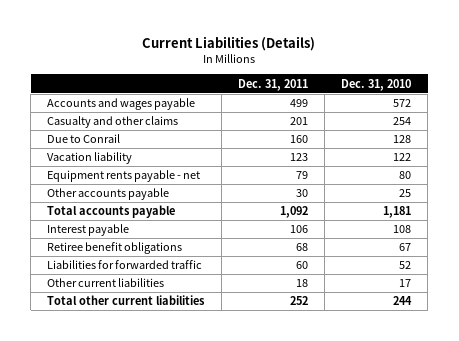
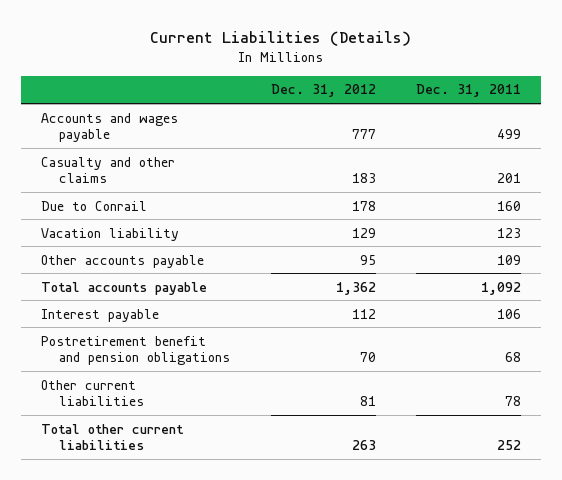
[341,78,412,91] Dec. 31, 2010 -> none
none -> [270,84,376,98] Dec. 31, 2012
[47,170,201,183] Equipment rents payable - net -> none
[295,189,308,198] 30 -> [497,254,522,265] 109
[47,260,203,270] Liabilities for forwarded traffic -> none
[47,242,183,255] Retiree benefit obligations -> [41,335,231,366] Postretirement benefit and pension obligations
[295,279,308,288] 18 -> [505,396,522,407] 78

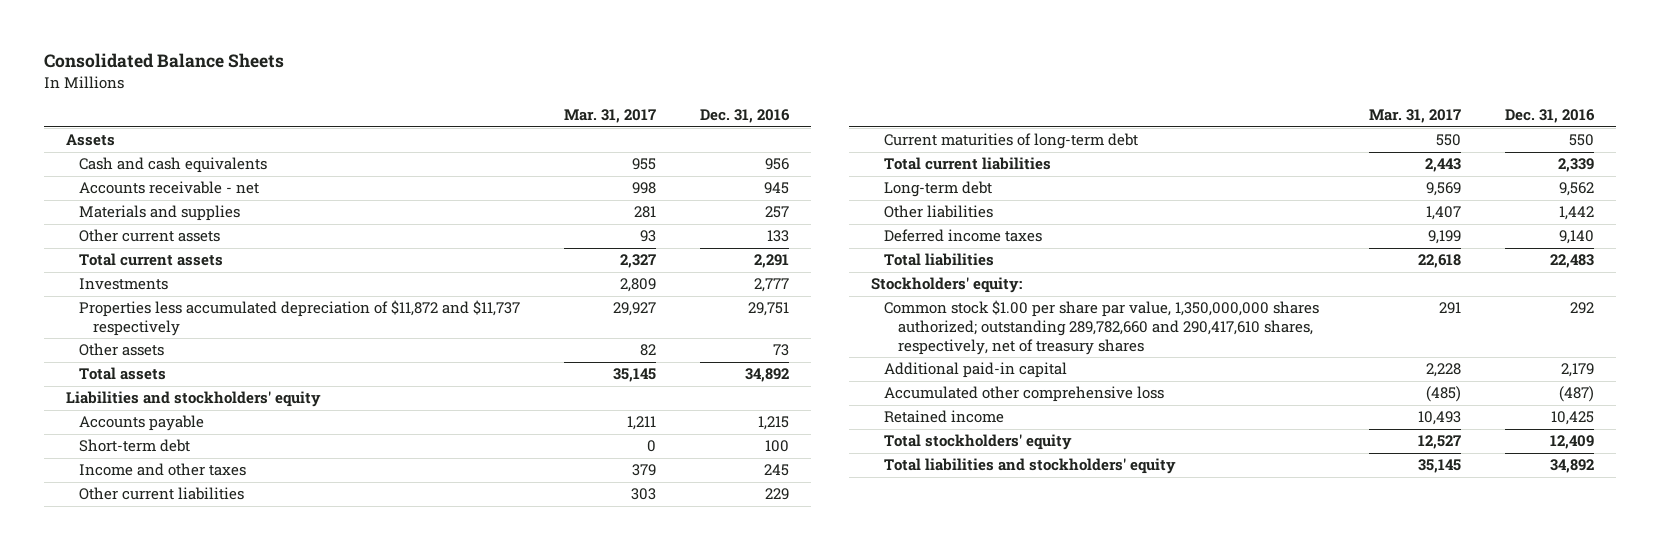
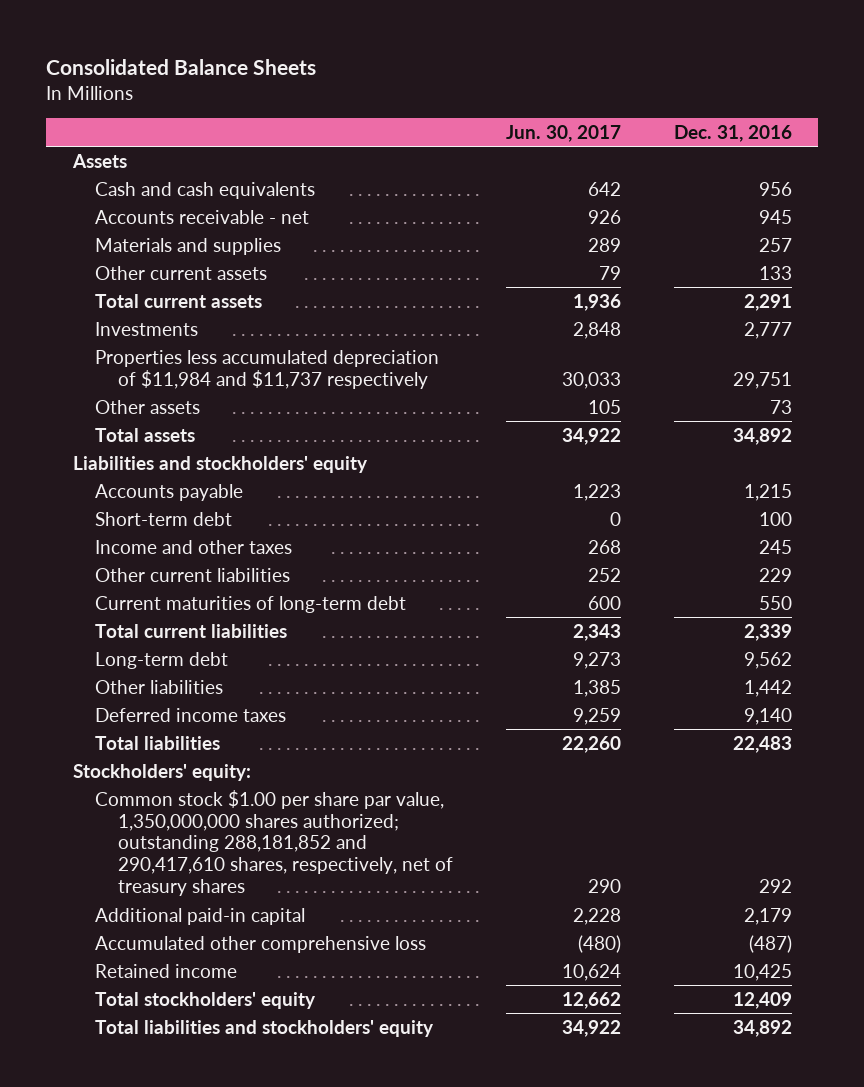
[564,109,657,124] Mar. 31, 2017 -> none
none -> [505,124,621,142] Jun. 30, 2017
[79,300,521,336] Properties less accumulated depreciation of $11,872 and $11,737 respectively -> [95,349,440,389] Properties less accumulated depreciation of $11,984 and $11,737 respectively
[884,300,1320,355] Common stock $1.00 per share par value, 1,350,000,000 shares authorized; outstanding 289,782,660 and 290,417,610 shares, respectively, net of treasury shares -> [95,789,453,897] Common stock $1.00 per share par value, 1,350,000,000 shares authorized; outstanding 288,181,852 and 290,417,610 shares, respectively, net of treasury shares

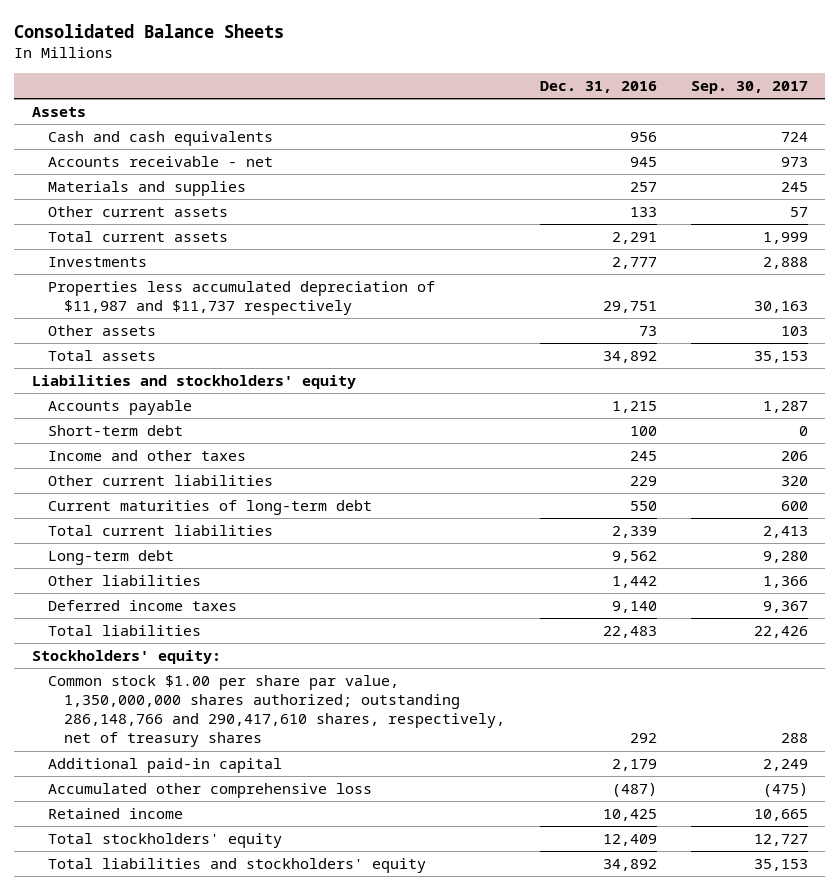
[505,124,621,142] Jun. 30, 2017 -> none
none -> [691,80,809,94] Sep. 30, 2017
[95,349,440,389] Properties less accumulated depreciation of $11,984 and $11,737 respectively -> [47,281,435,316] Properties less accumulated depreciation of $11,987 and $11,737 respectively
[95,789,453,897] Common stock $1.00 per share par value, 1,350,000,000 shares authorized; outstanding 288,181,852 and 290,417,610 shares, respectively, net of treasury shares -> [47,675,506,748] Common stock $1.00 per share par value, 1,350,000,000 shares authorized; outstanding 286,148,766 and 290,417,610 shares, respectively, net of treasury shares

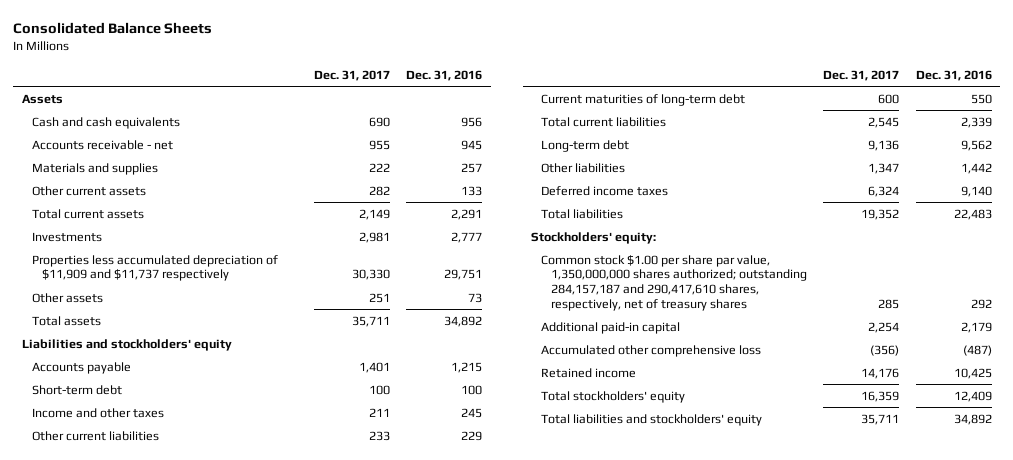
[691,80,809,94] Sep. 30, 2017 -> none
none -> [314,69,391,81] Dec. 31, 2017
[47,281,435,316] Properties less accumulated depreciation of $11,987 and $11,737 respectively -> [31,254,278,282] Properties less accumulated depreciation of $11,909 and $11,737 respectively
[47,675,506,748] Common stock $1.00 per share par value, 1,350,000,000 shares authorized; outstanding 286,148,766 and 290,417,610 shares, respectively, net of treasury shares -> [540,254,807,311] Common stock $1.00 per share par value, 1,350,000,000 shares authorized; outstanding 284,157,187 and 290,417,610 shares, respectively, net of treasury shares

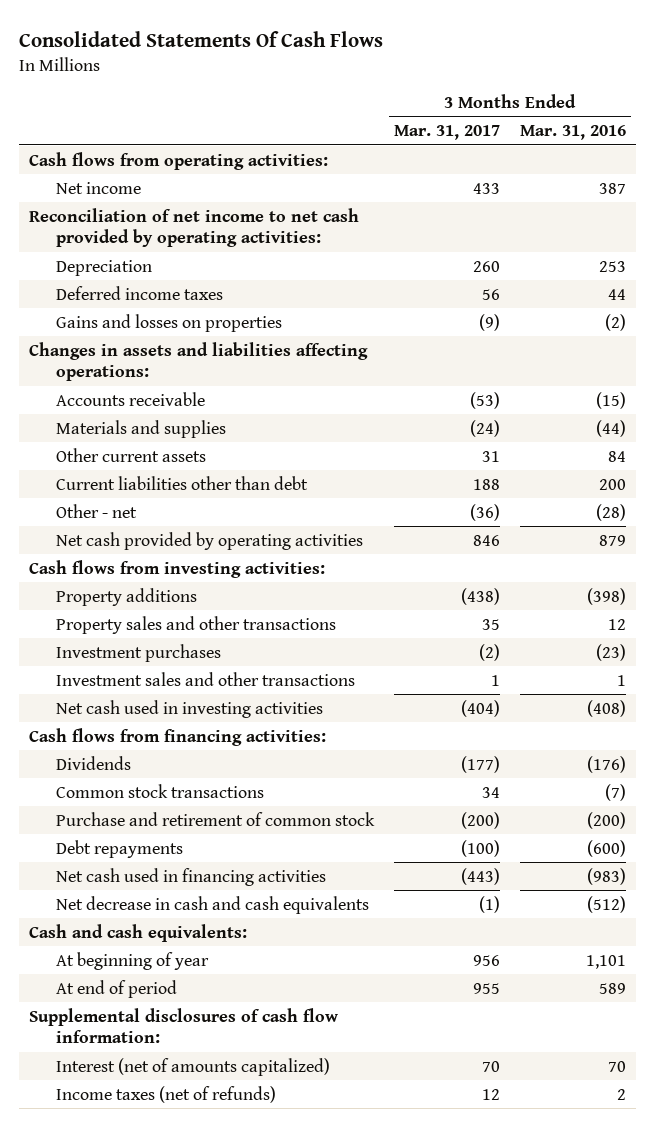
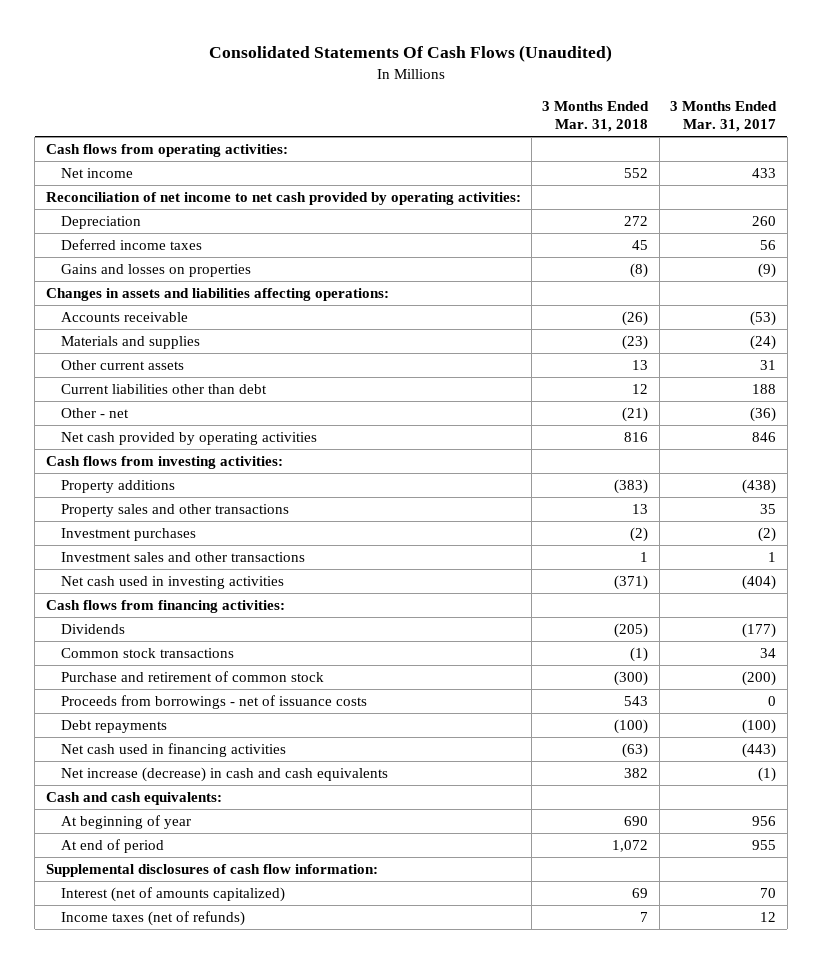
[19,30,384,47] Consolidated Statements Of Cash Flows -> [208,45,612,63] Consolidated Statements Of Cash Flows (Unaudited)
[519,125,626,141] Mar. 31, 2016 -> none
none -> [542,100,650,133] 3 Months Ended Mar. 31, 2018
none -> [61,694,368,709] Proceeds from borrowings - net of issuance costs
[56,895,370,914] Net decrease in cash and cash equivalents -> [61,766,389,782] Net increase (decrease) in cash and cash equivalents

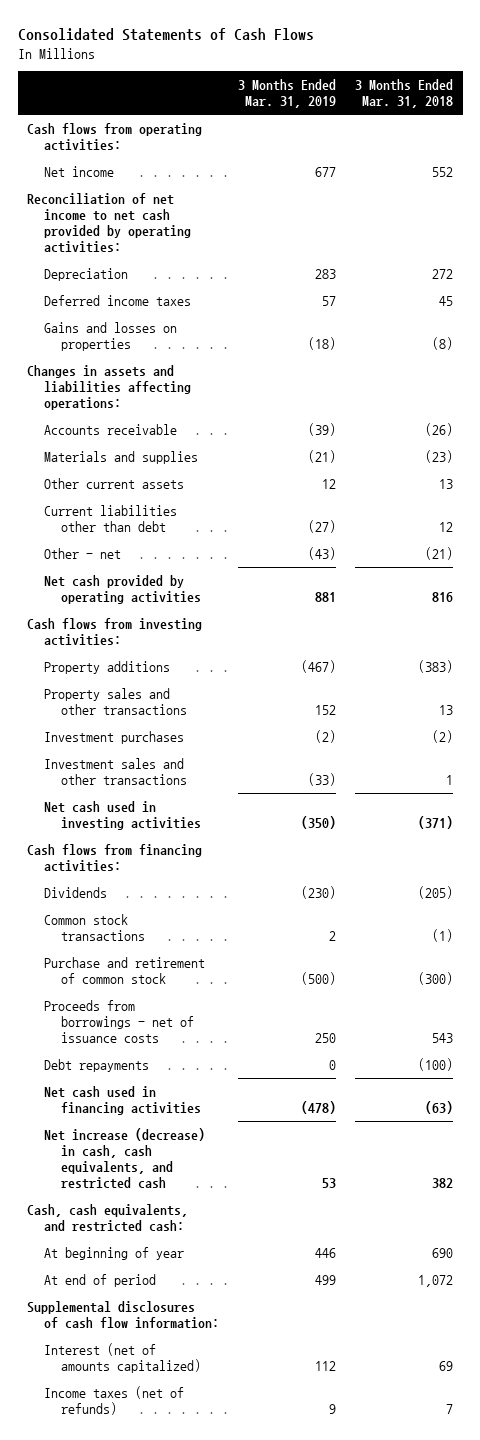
[208,45,612,63] Consolidated Statements Of Cash Flows (Unaudited) -> [17,27,314,41] Consolidated Statements of Cash Flows
[670,100,778,133] 3 Months Ended Mar. 31, 2017 -> none
none -> [238,79,337,109] 3 Months Ended Mar. 31, 2019
[61,766,389,782] Net increase (decrease) in cash and cash equivalents -> [44,1127,206,1189] Net increase (decrease) in cash, cash equivalents, and restricted cash
[45,791,222,805] Cash and cash equivalents: -> [27,1203,189,1232] Cash, cash equivalents, and restricted cash:

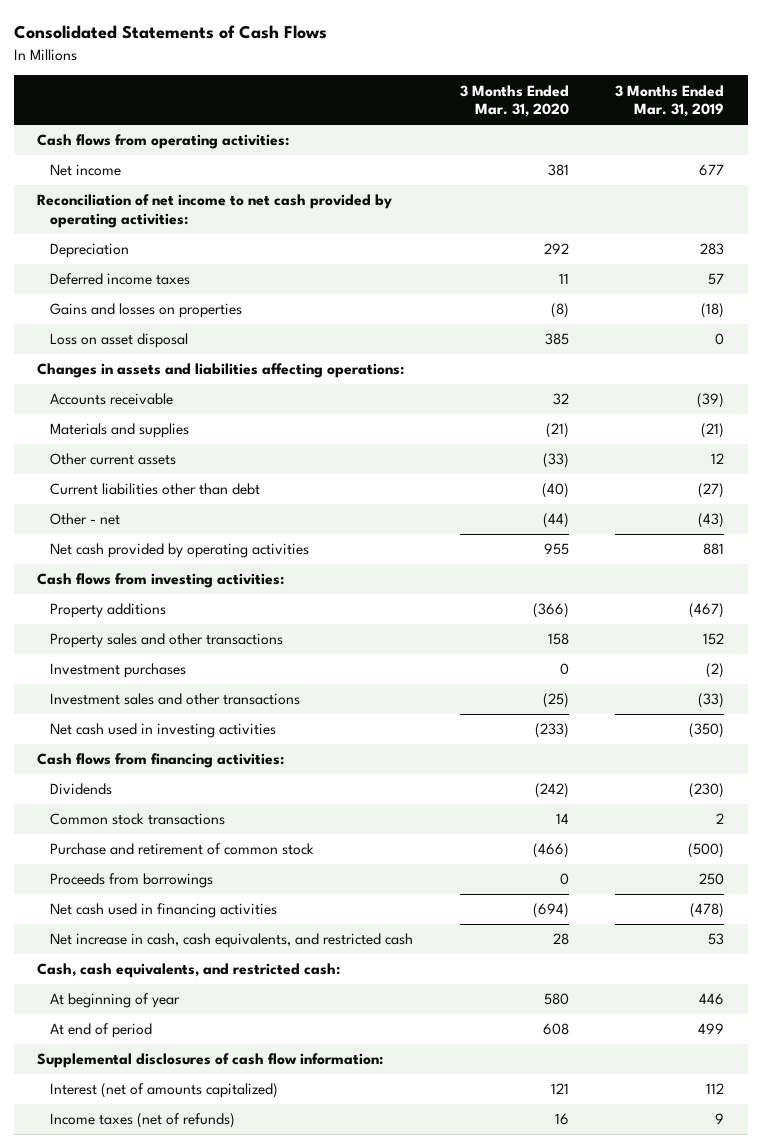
[355,79,454,109] 3 Months Ended Mar. 31, 2018 -> none
none -> [459,84,569,118] 3 Months Ended Mar. 31, 2020
none -> [49,333,188,349] Loss on asset disposal
[44,1058,150,1072] Debt repayments -> none
[44,999,195,1043] Proceeds from borrowings - net of issuance costs -> [49,873,213,889] Proceeds from borrowings
[44,1127,206,1189] Net increase (decrease) in cash, cash equivalents, and restricted cash -> [49,933,413,949] Net increase in cash, cash equivalents, and restricted cash

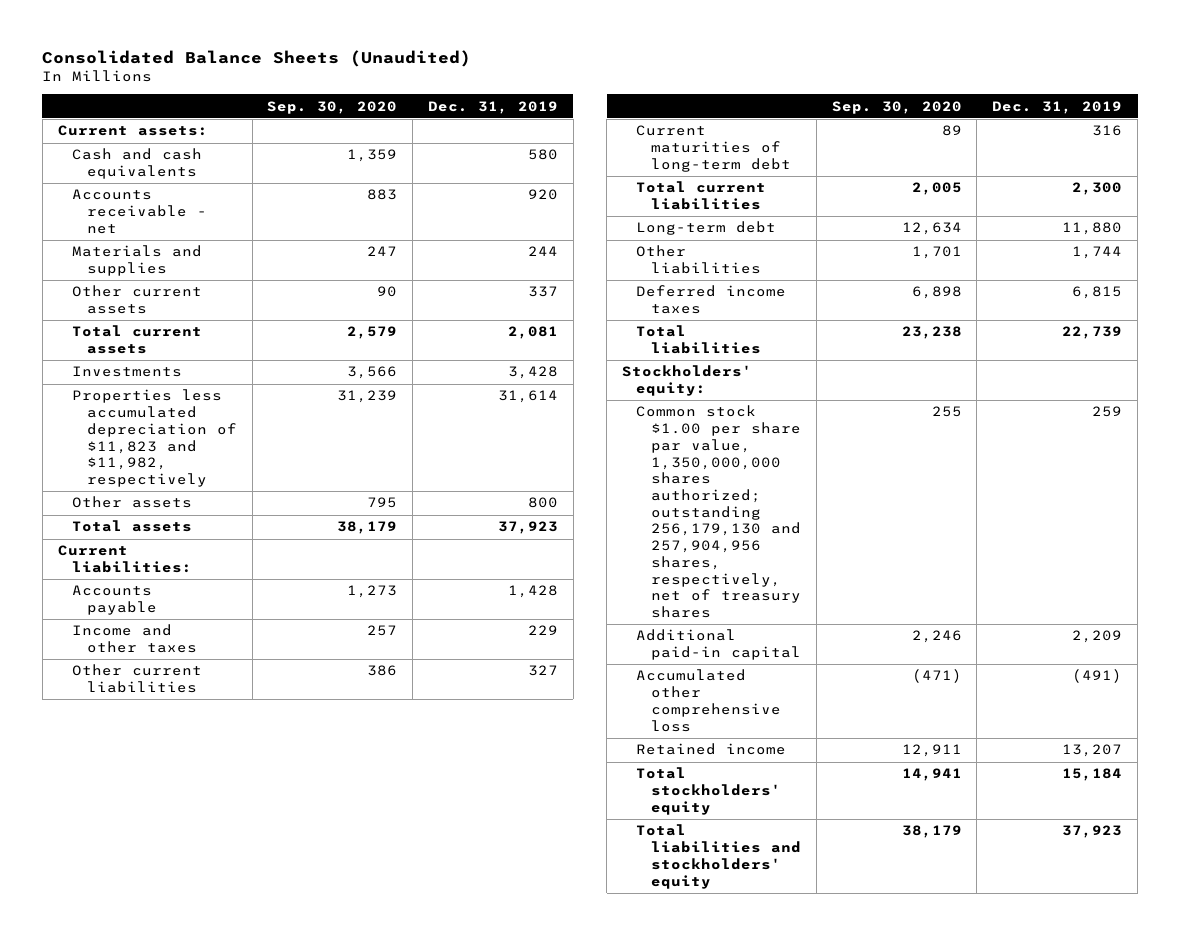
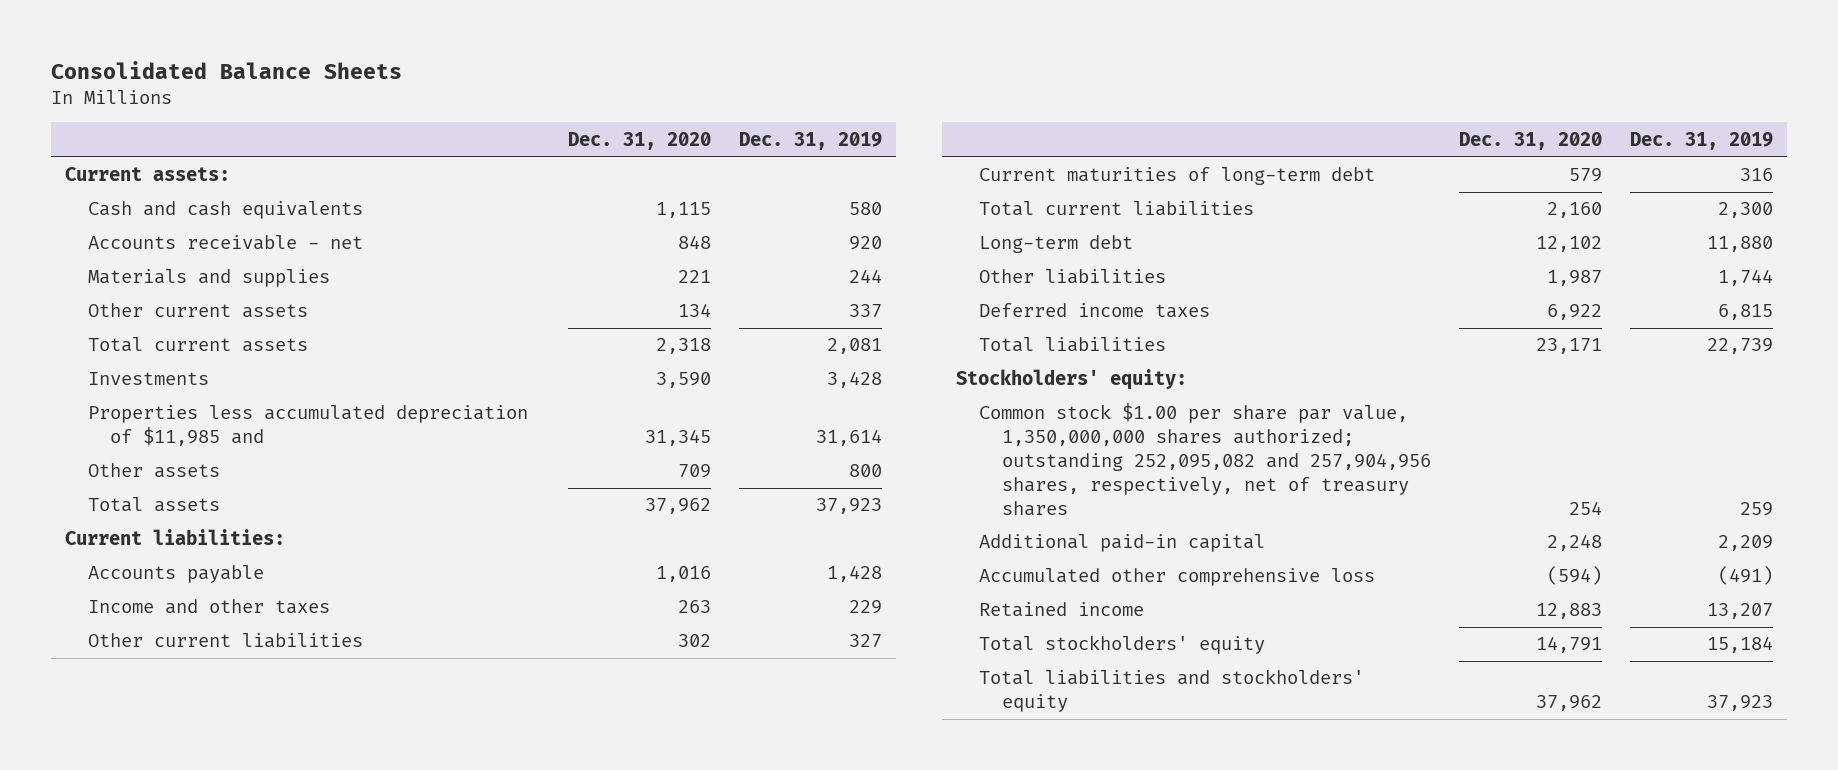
[42,49,472,67] Consolidated Balance Sheets (Unaudited) -> [50,61,402,80] Consolidated Balance Sheets
[267,100,398,114] Sep. 30, 2020 -> none
none -> [567,131,711,150] Dec. 31, 2020
[72,389,237,488] Properties less accumulated depreciation of $11,823 and $11,982, respectively -> [87,405,528,447] Properties less accumulated depreciation of $11,985 and
[636,405,802,619] Common stock $1.00 per share par value, 1,350,000,000 shares authorized; outstanding 256,179,130 and 257,904,956 shares, respectively, net of treasury shares -> [978,403,1431,516] Common stock $1.00 per share par value, 1,350,000,000 shares authorized; outstanding 252,095,082 and 257,904,956 shares, respectively, net of treasury shares

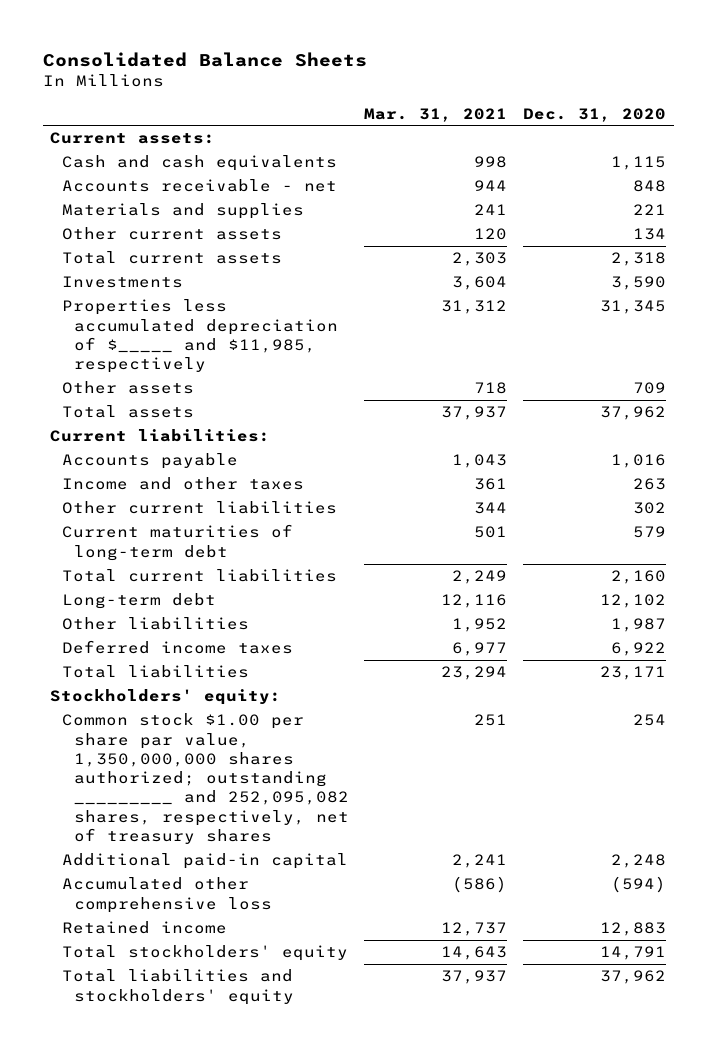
[738,131,882,150] Dec. 31, 2019 -> none
none -> [364,107,508,122] Mar. 31, 2021
[87,405,528,447] Properties less accumulated depreciation of $11,985 and -> [62,299,338,374] Properties less accumulated depreciation of $_____ and $11,985, respectively
[978,403,1431,516] Common stock $1.00 per share par value, 1,350,000,000 shares authorized; outstanding 252,095,082 and 257,904,956 shares, respectively, net of treasury shares -> [62,713,349,845] Common stock $1.00 per share par value, 1,350,000,000 shares authorized; outstanding _________ and 252,095,082 shares, respectively, net of treasury shares

